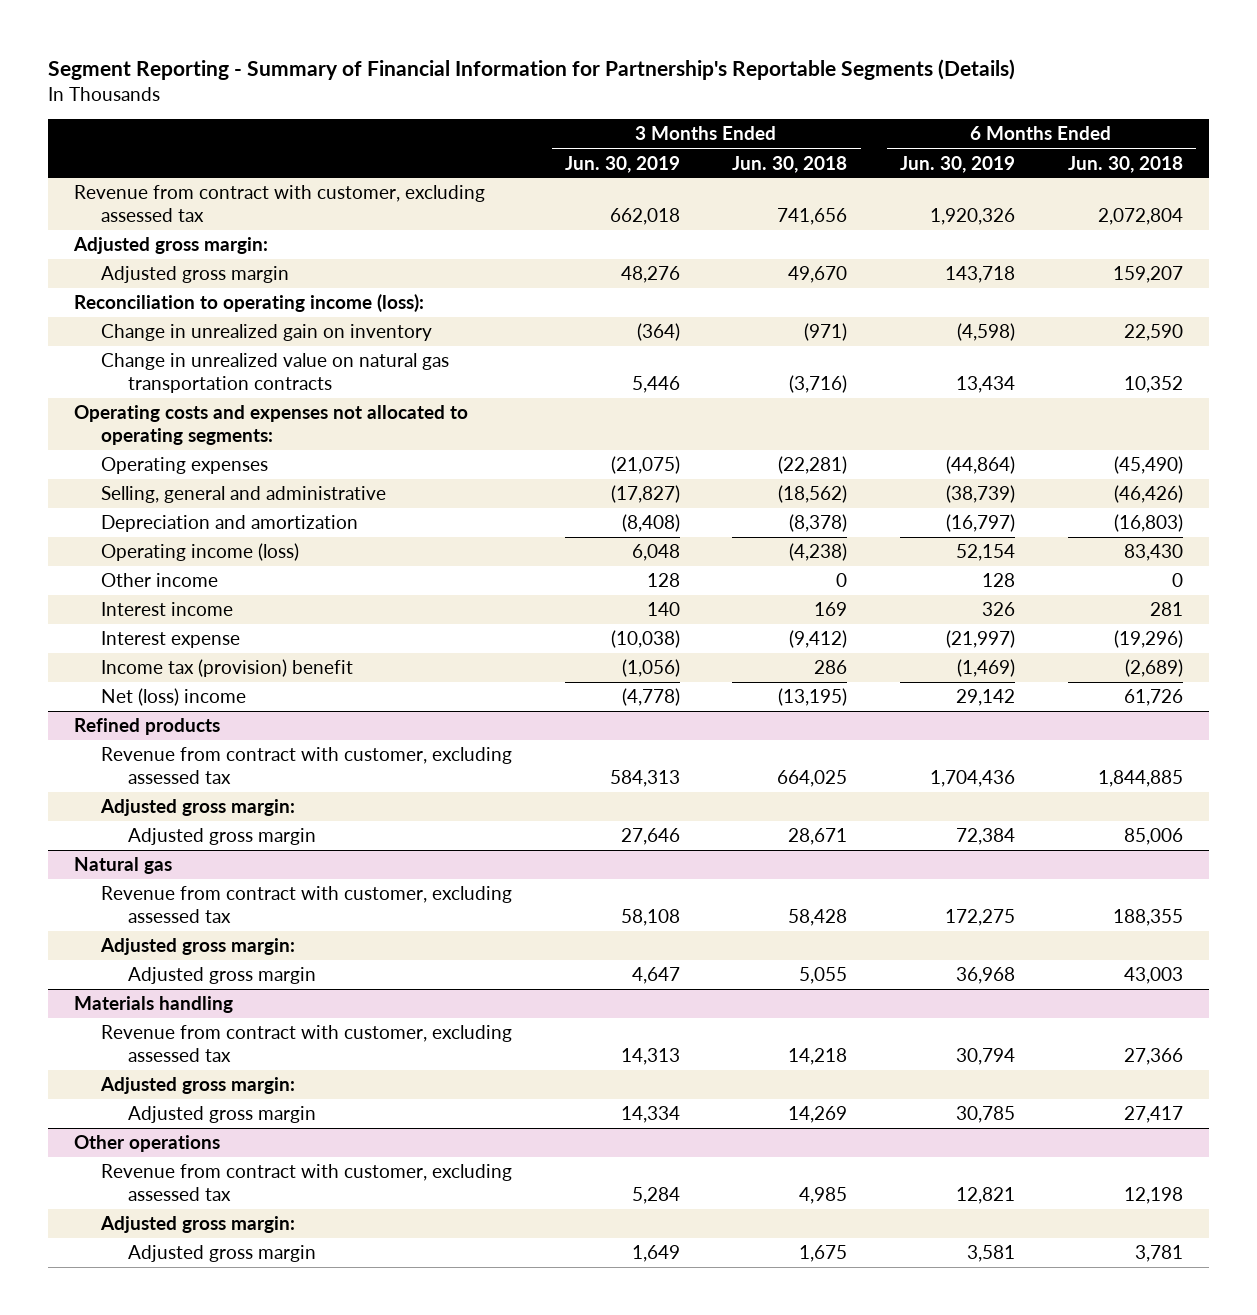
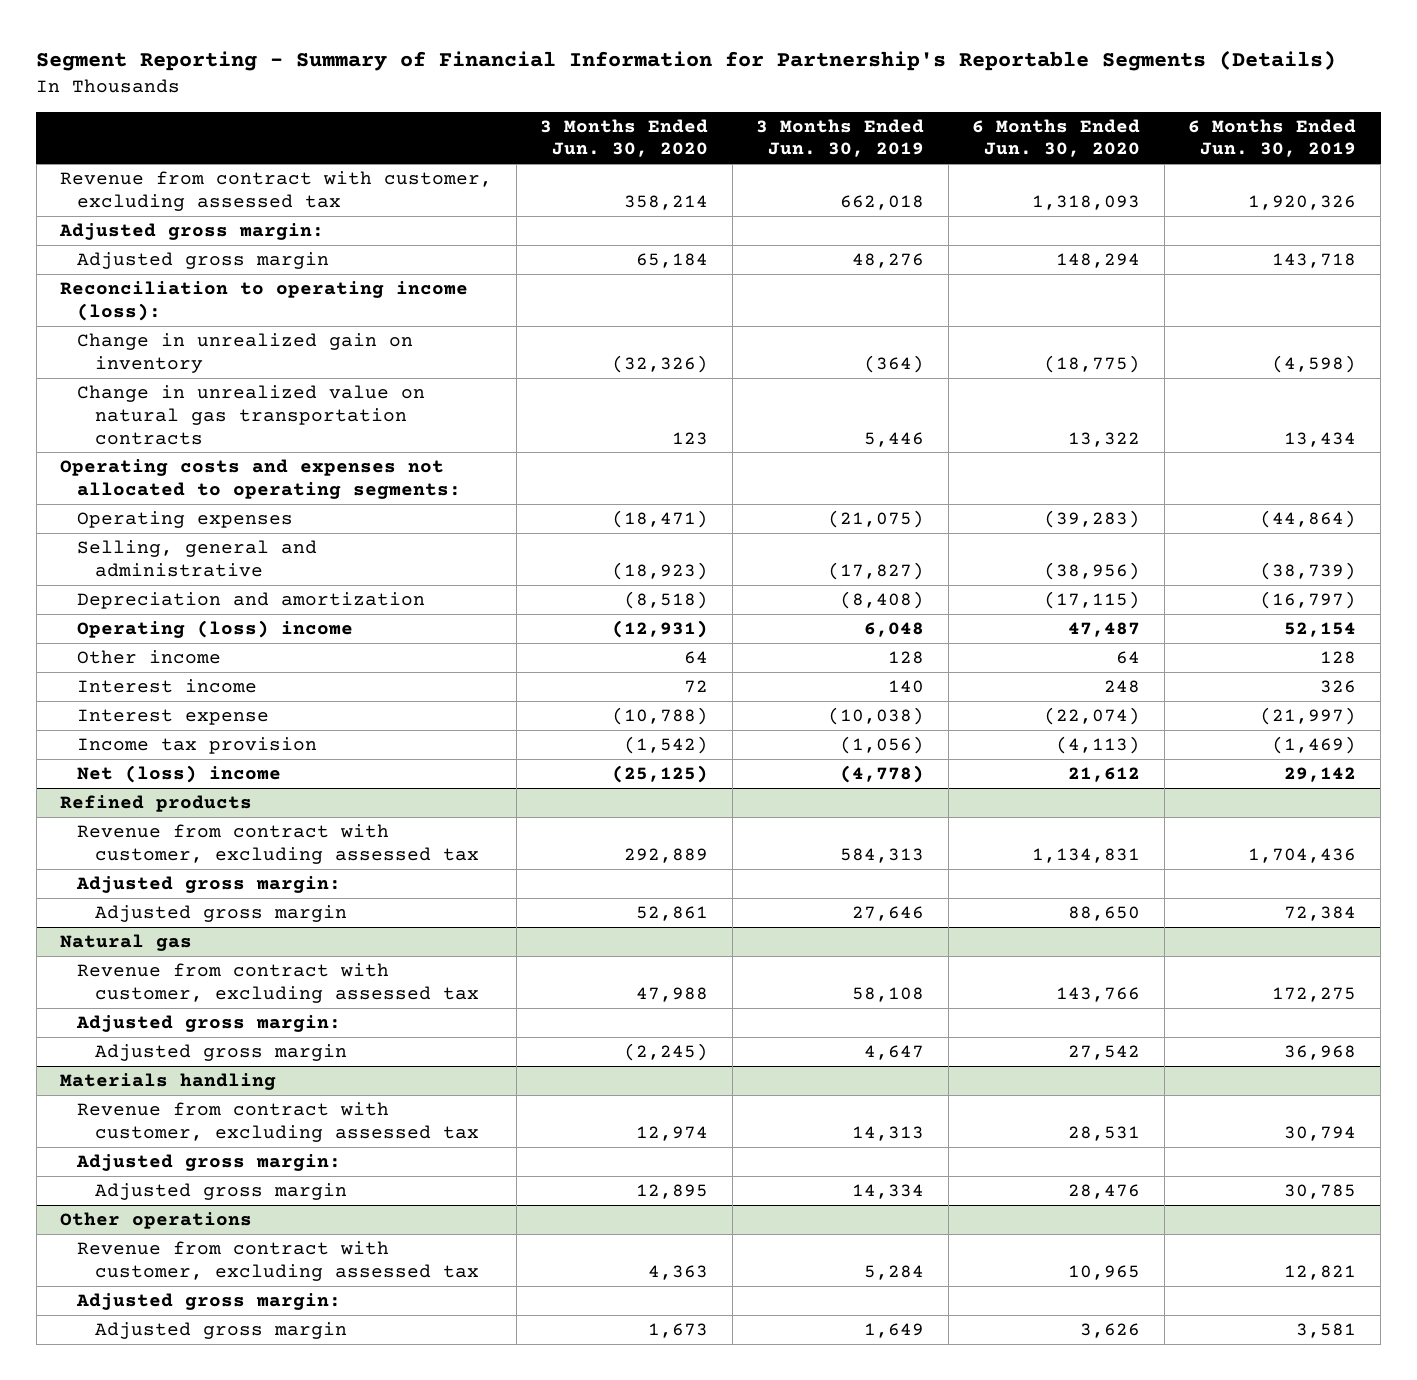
[732,155,848,173] Jun. 30, 2018 -> none
[1067,155,1183,173] Jun. 30, 2018 -> none
none -> [540,118,709,158] 3 Months Ended Jun. 30, 2020
none -> [972,118,1141,158] 6 Months Ended Jun. 30, 2020
[101,543,300,562] Operating income (loss) -> [77,619,354,638] Operating (loss) income
[101,659,354,678] Income tax (provision) benefit -> [77,736,318,754] Income tax provision

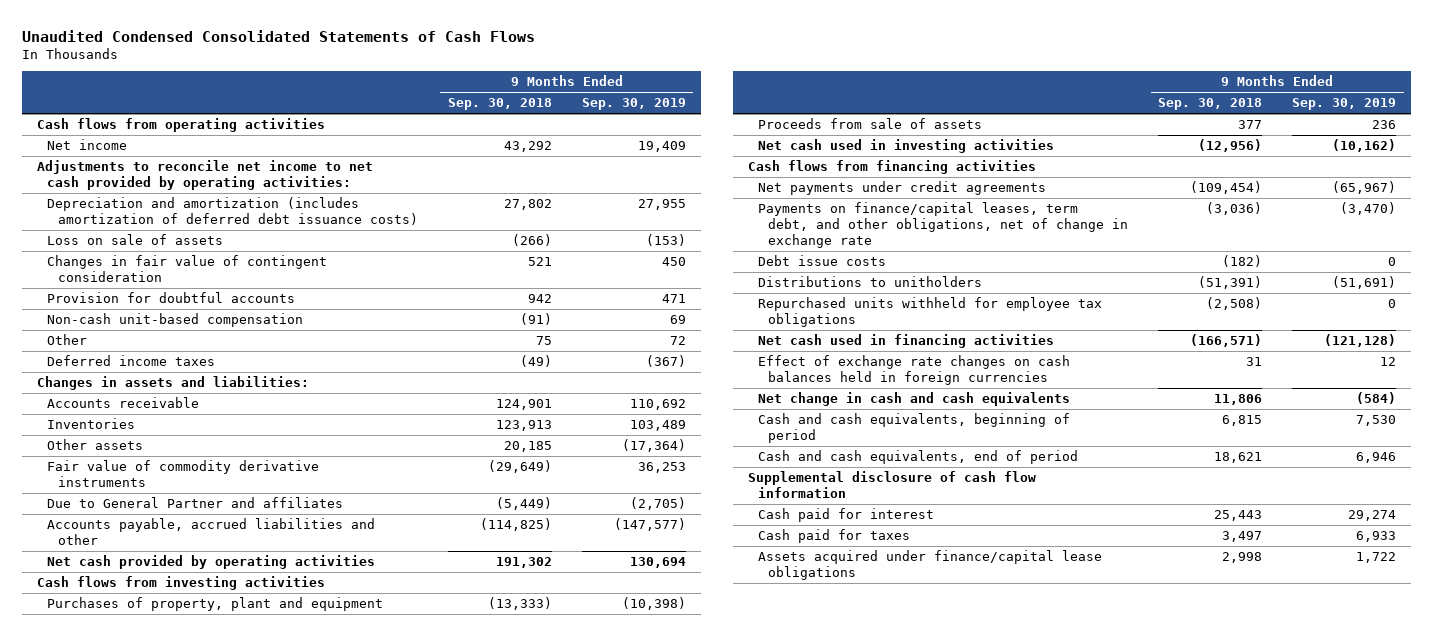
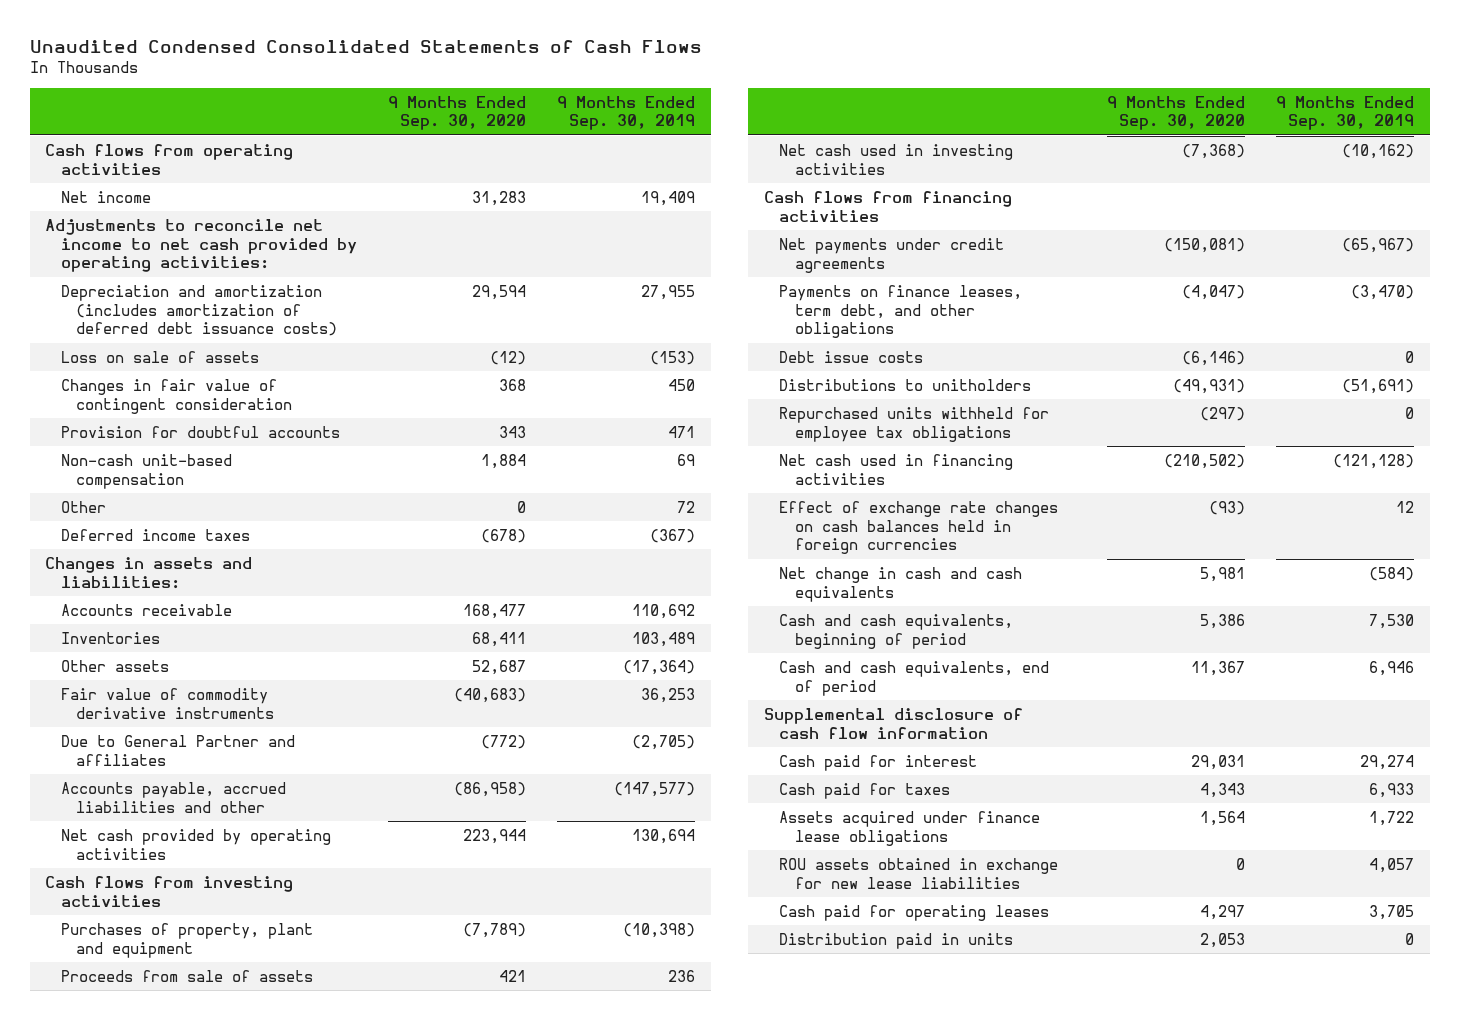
[447,98,552,111] Sep. 30, 2018 -> none
none -> [388,95,527,131] 9 Months Ended Sep. 30, 2020
[757,202,1129,249] Payments on finance/capital leases, term debt, and other obligations, net of change in exchange rate -> [779,284,1023,339] Payments on finance leases, term debt, and other obligations
[757,550,1102,581] Assets acquired under finance/capital lease obligations -> [779,810,1041,846] Assets acquired under finance lease obligations
none -> [779,857,1059,889] ROU assets obtained in exchange for new lease liabilities
none -> [779,904,1050,921] Cash paid for operating leases
none -> [779,932,1014,949] Distribution paid in units

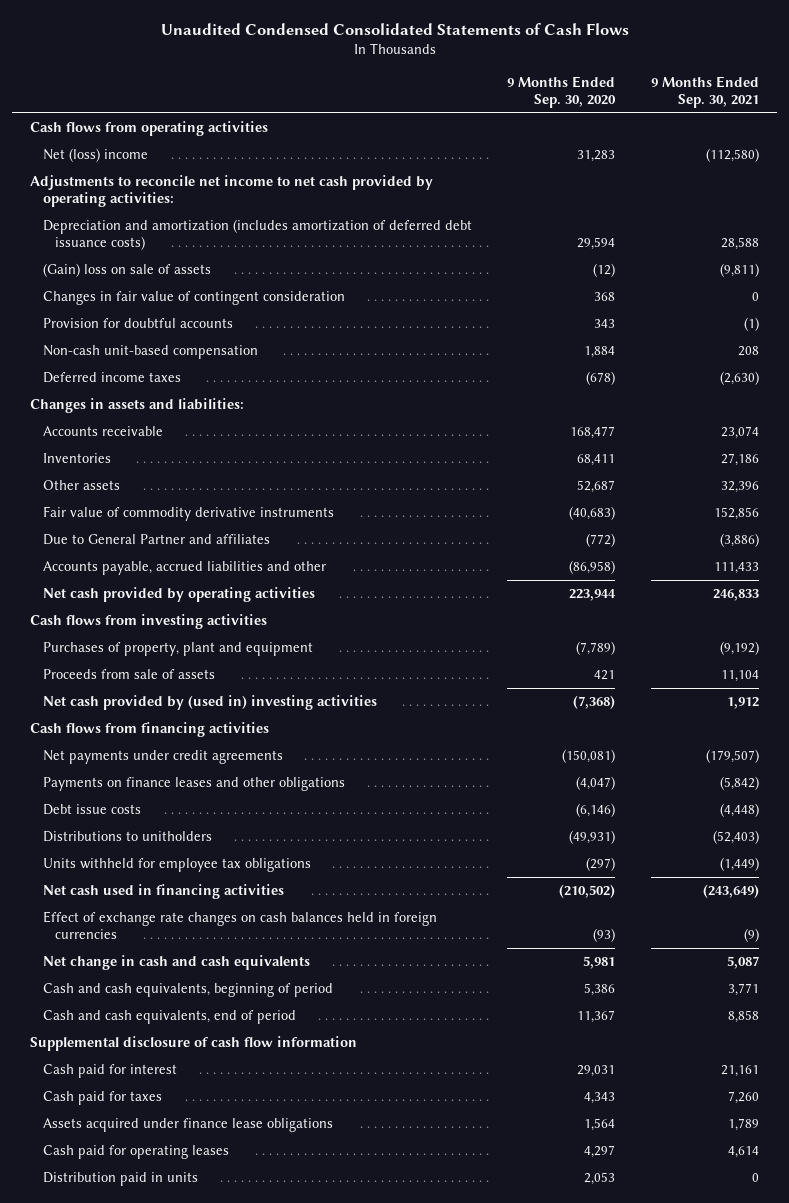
[557,95,696,131] 9 Months Ended Sep. 30, 2019 -> none
none -> [650,75,759,108] 9 Months Ended Sep. 30, 2021
[60,190,151,203] Net income -> [42,148,148,163] Net (loss) income
[60,350,259,363] Loss on sale of assets -> [42,263,211,278] (Gain) loss on sale of assets
[60,500,106,513] Other -> none
[779,143,1014,175] Net cash used in investing activities -> [42,695,377,711] Net cash provided by (used in) investing activities
[779,284,1023,339] Payments on finance leases, term debt, and other obligations -> [42,777,345,792] Payments on finance leases and other obligations
[779,406,1050,442] Repurchased units withheld for employee tax obligations -> [42,858,311,873] Units withheld for employee tax obligations
[779,857,1059,889] ROU assets obtained in exchange for new lease liabilities -> none

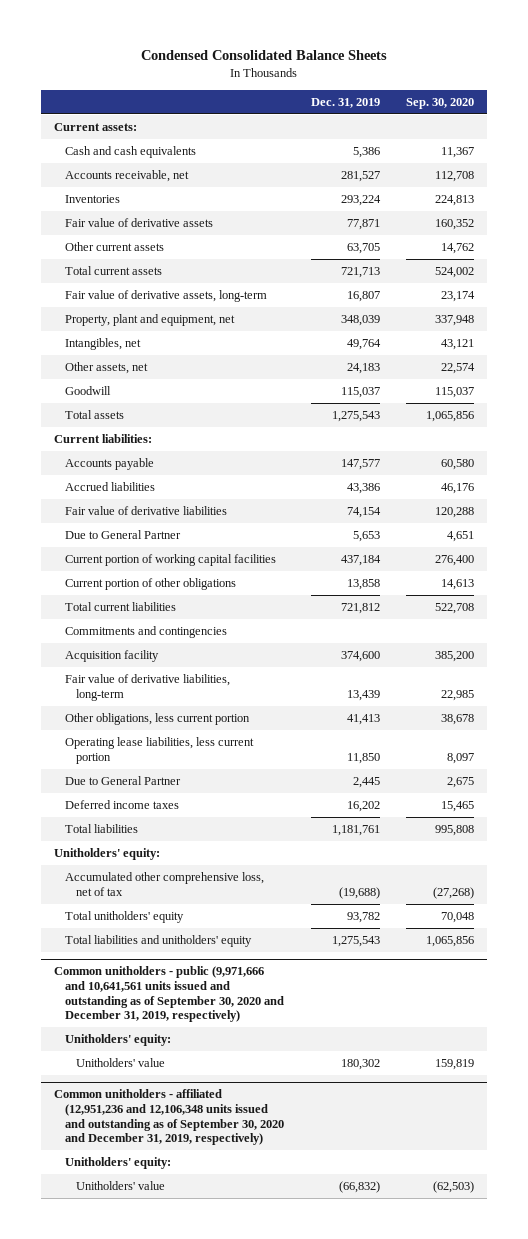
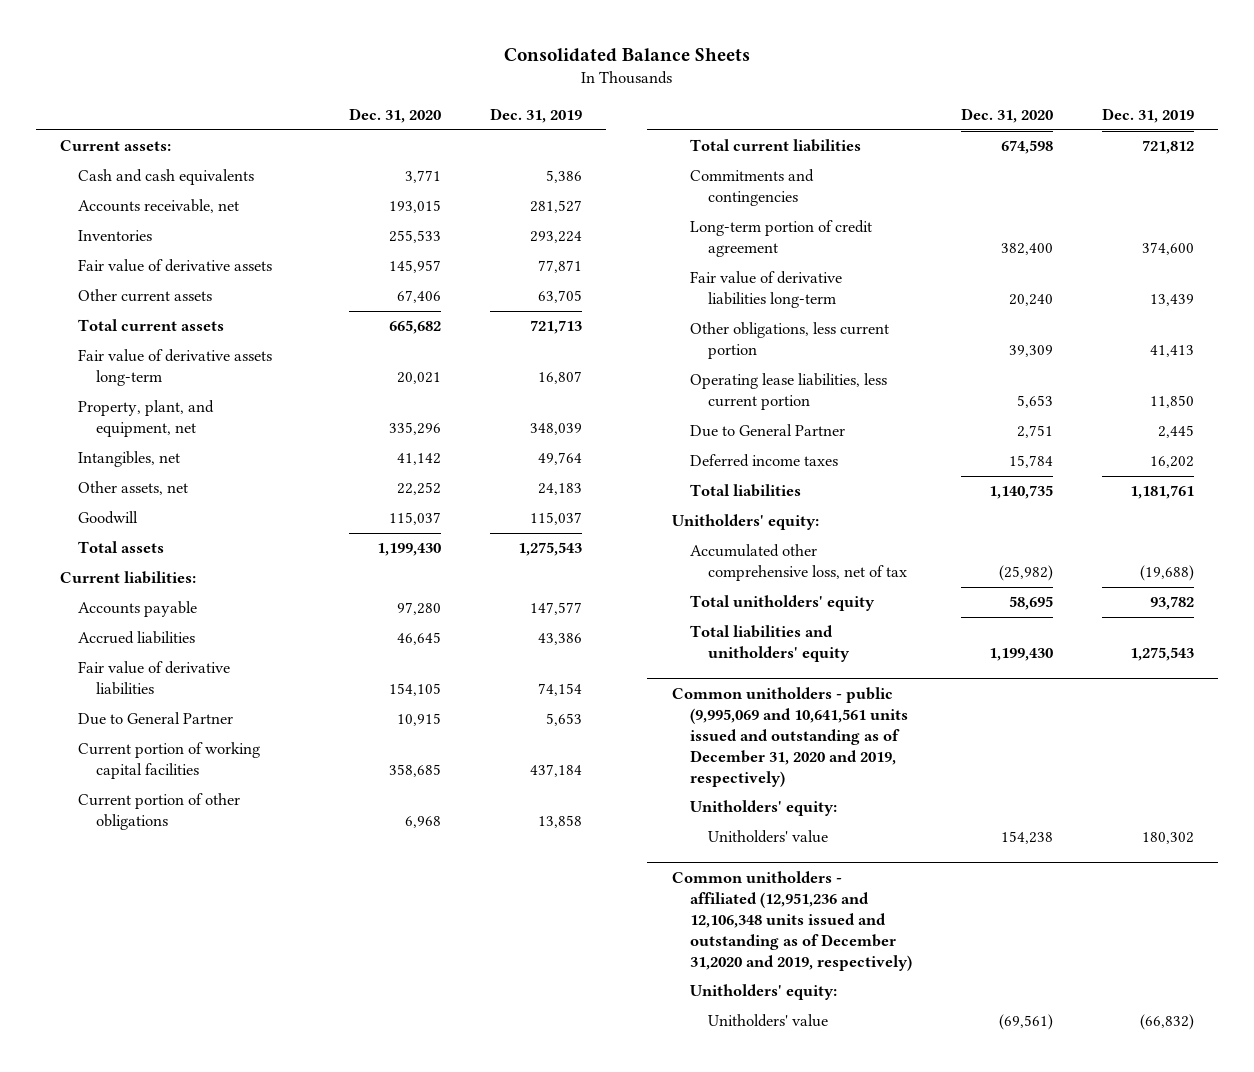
[141,50,388,61] Condensed Consolidated Balance Sheets -> [503,48,750,63] Consolidated Balance Sheets
[406,97,475,109] Sep. 30, 2020 -> none
none -> [348,108,441,124] Dec. 31, 2020
[65,290,268,303] Fair value of derivative assets, long-term -> [77,349,272,387] Fair value of derivative assets long-term
[65,314,236,327] Property, plant and equipment, net -> [77,400,214,438] Property, plant, and equipment, net
[65,650,160,663] Acquisition facility -> [689,220,872,258] Long-term portion of credit agreement
[65,674,231,701] Fair value of derivative liabilities, long-term -> [689,271,842,309] Fair value of derivative liabilities long-term
[54,966,285,1023] Common unitholders - public (9,971,666 and 10,641,561 units issued and outstanding as of September 30, 2020 and December 31, 2019, respectively) -> [671,686,908,787] Common unitholders - public (9,995,069 and 10,641,561 units issued and outstanding as of December 31, 2020 and 2019, respectively)
[54,1089,285,1146] Common unitholders - affiliated (12,951,236 and 12,106,348 units issued and outstanding as of September 30, 2020 and December 31, 2019, respectively) -> [671,870,912,971] Common unitholders - affiliated (12,951,236 and 12,106,348 units issued and outstanding as of December 31,2020 and 2019, respectively)

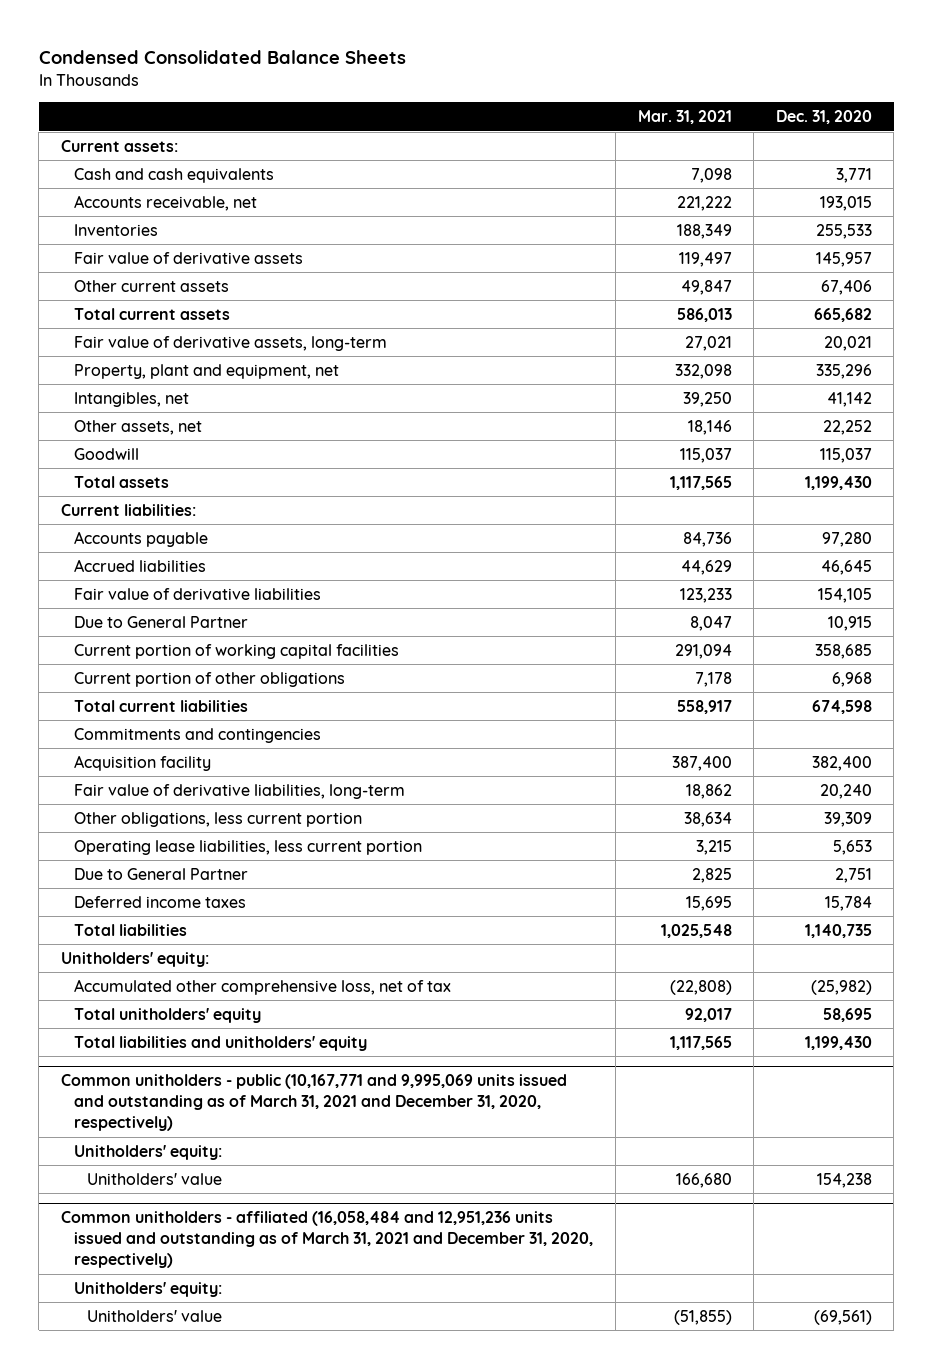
[503,48,750,63] Consolidated Balance Sheets -> [38,50,406,65] Condensed Consolidated Balance Sheets
[489,108,582,124] Dec. 31, 2019 -> none
none -> [637,110,732,125] Mar. 31, 2021
[77,349,272,387] Fair value of derivative assets long-term -> [74,336,388,352] Fair value of derivative assets, long-term
[77,400,214,438] Property, plant, and equipment, net -> [74,364,340,380] Property, plant and equipment, net
[689,220,872,258] Long-term portion of credit agreement -> [74,755,212,772] Acquisition facility
[689,271,842,309] Fair value of derivative liabilities long-term -> [74,784,406,800] Fair value of derivative liabilities, long-term
[671,686,908,787] Common unitholders - public (9,995,069 and 10,641,561 units issued and outstanding as of December 31, 2020 and 2019, respectively) -> [61,1074,568,1132] Common unitholders - public (10,167,771 and 9,995,069 units issued and outstanding as of March 31, 2021 and December 31, 2020, respectively)
[671,870,912,971] Common unitholders - affiliated (12,951,236 and 12,106,348 units issued and outstanding as of December 31,2020 and 2019, respectively) -> [61,1211,594,1269] Common unitholders - affiliated (16,058,484 and 12,951,236 units issued and outstanding as of March 31, 2021 and December 31, 2020, respectively)

